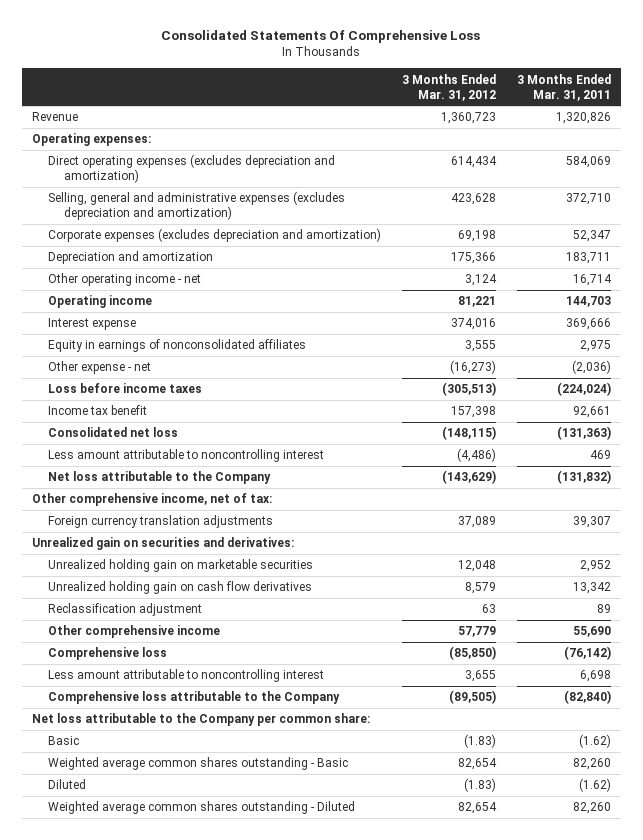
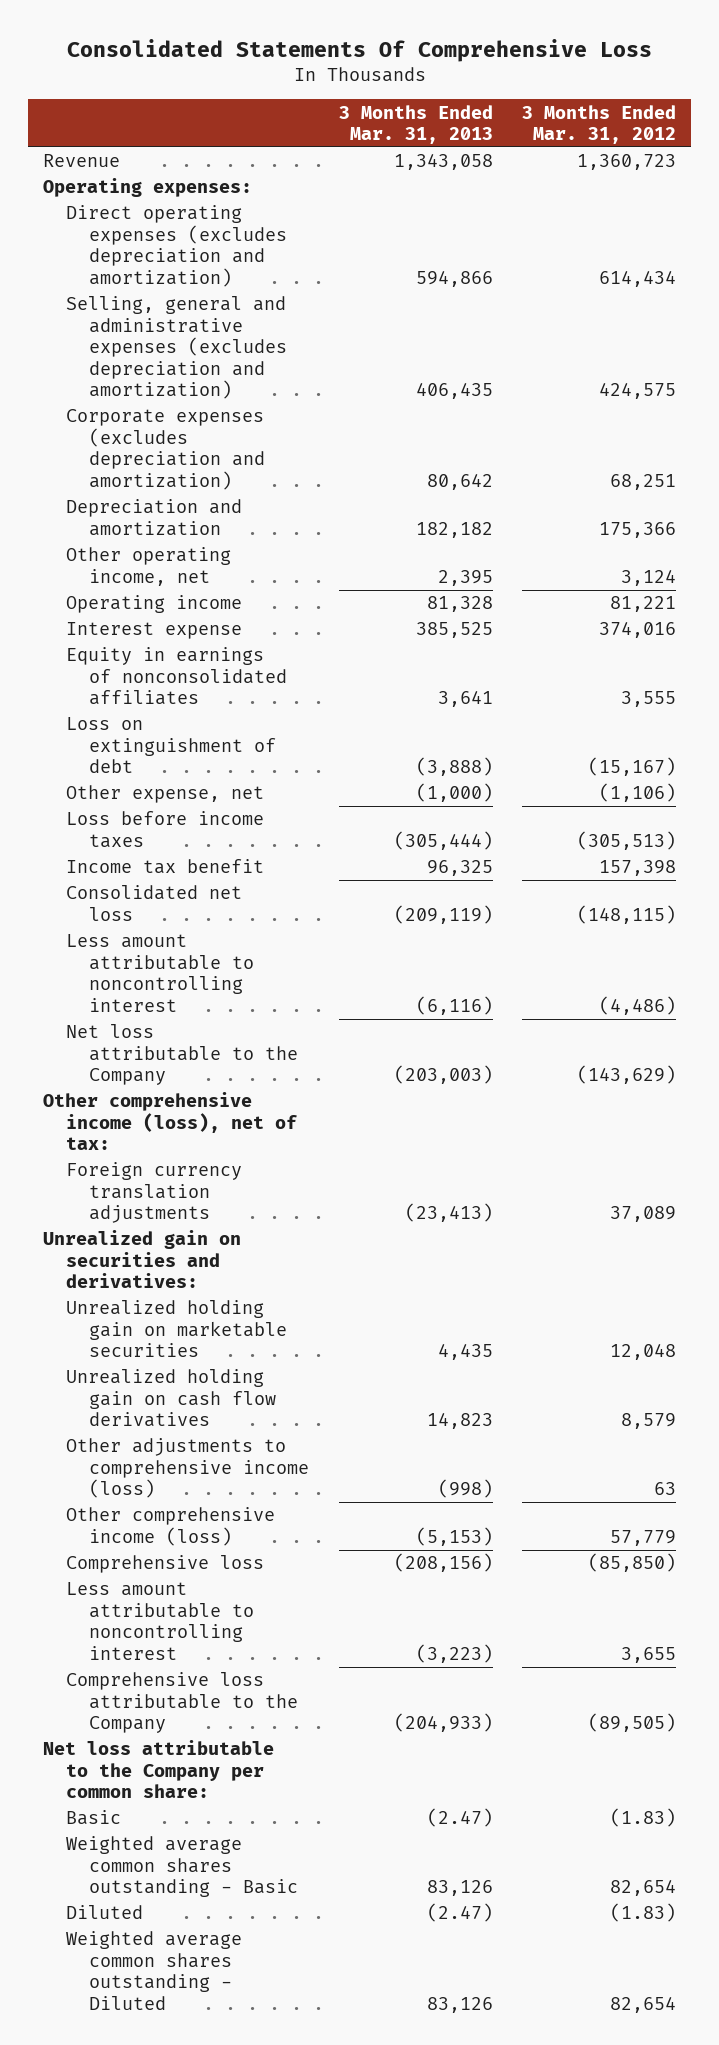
[516,73,611,101] 3 Months Ended Mar. 31, 2011 -> none
none -> [338,104,493,144] 3 Months Ended Mar. 31, 2013
[450,193,496,206] 423,628 -> [599,383,677,400] 424,575
[457,230,496,243] 69,198 -> [610,473,677,490] 68,251
[48,273,202,287] Other operating income - net -> [66,547,232,586] Other operating income, net
none -> [66,717,277,774] Loss on extinguishment of debt
[48,361,152,375] Other expense - net -> [66,785,265,804] Other expense, net
[449,360,496,375] (16,273) -> [599,783,677,803] (1,106)
[32,493,273,507] Other comprehensive income, net of tax: -> [43,1092,298,1151] Other comprehensive income (loss), net of tax:
[48,603,203,617] Reclassification adjustment -> none
none -> [66,1438,310,1499] Other adjustments to comprehensive income (loss)
[48,625,221,639] Other comprehensive income -> [66,1507,276,1546] Other comprehensive income (loss)

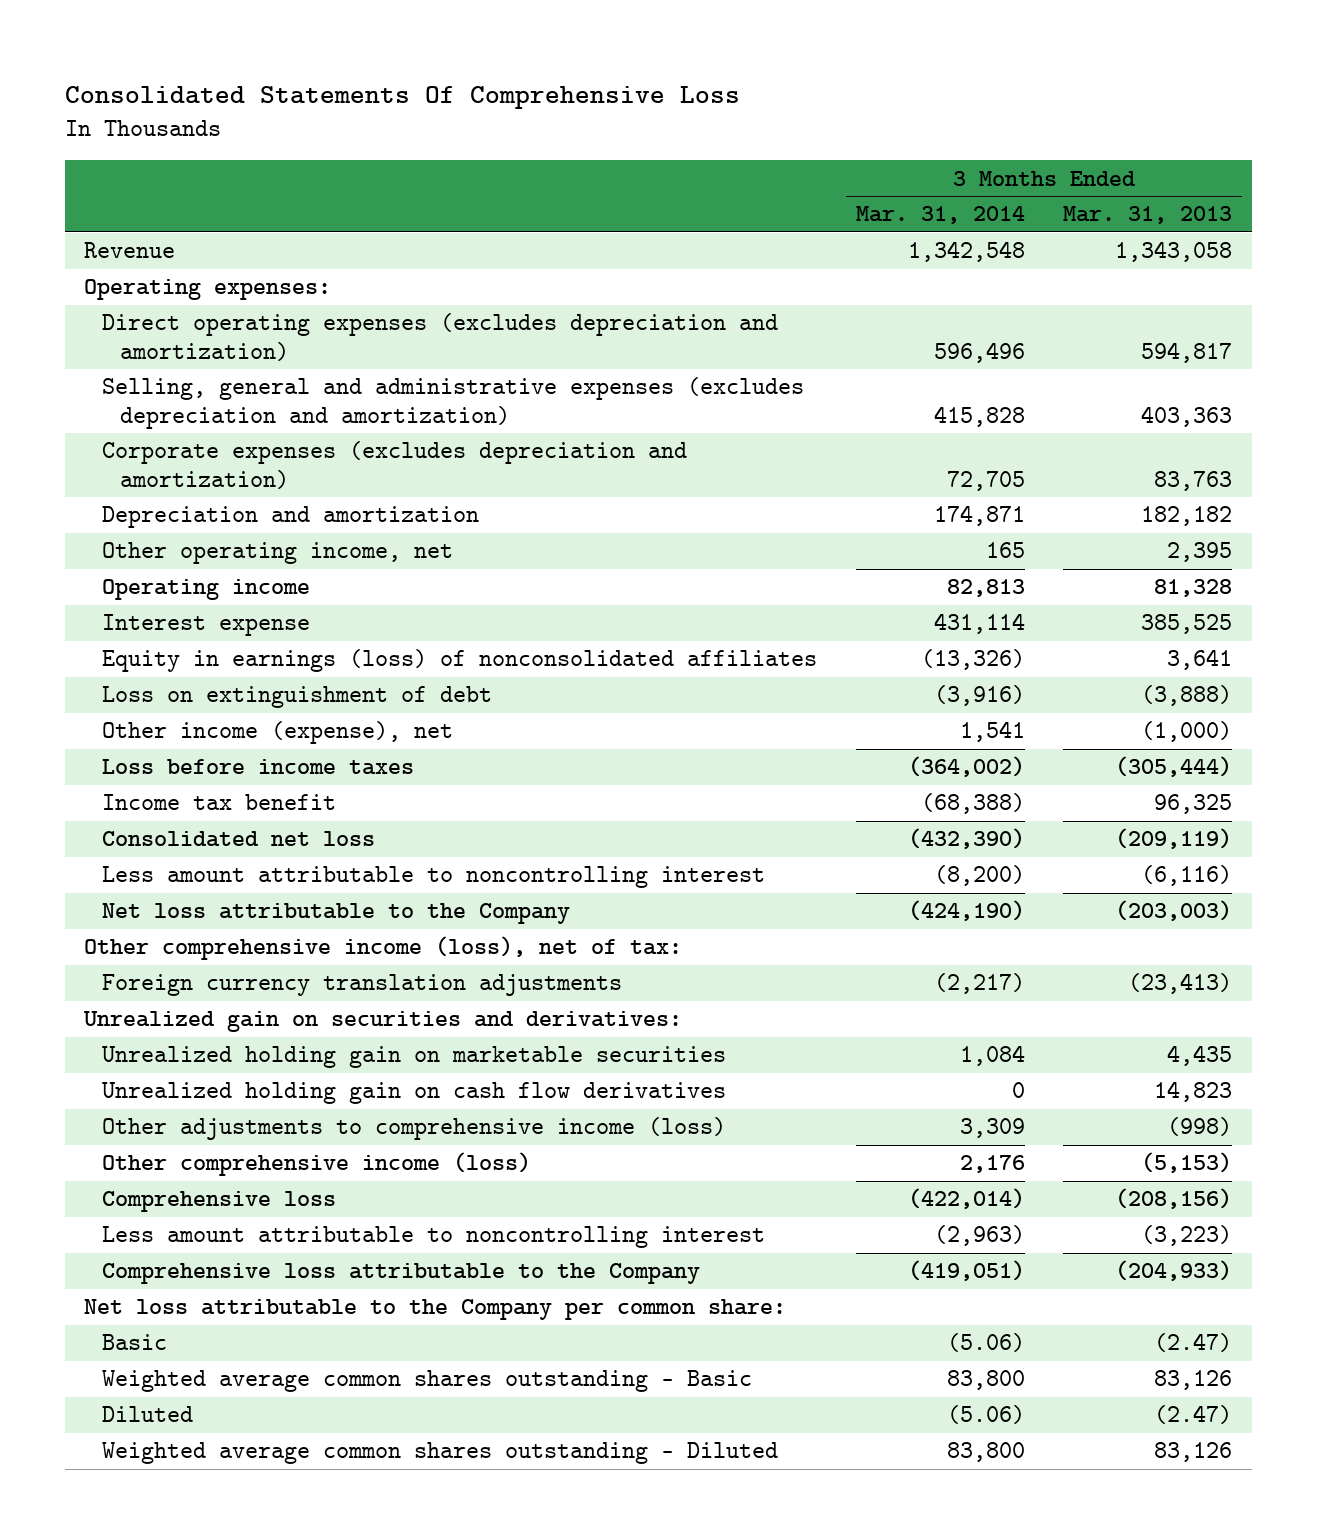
[522,104,677,144] 3 Months Ended Mar. 31, 2012 -> none
none -> [855,206,1025,225] Mar. 31, 2014
[415,270,493,287] 594,866 -> [1141,341,1233,363] 594,817
[415,383,493,400] 406,435 -> [1141,405,1233,427] 403,363
[426,473,493,490] 80,642 -> [1154,470,1233,491] 83,763
[66,647,288,706] Equity in earnings of nonconsolidated affiliates -> [102,649,818,673] Equity in earnings (loss) of nonconsolidated affiliates
[66,785,265,804] Other expense, net -> [102,721,454,745] Other income (expense), net

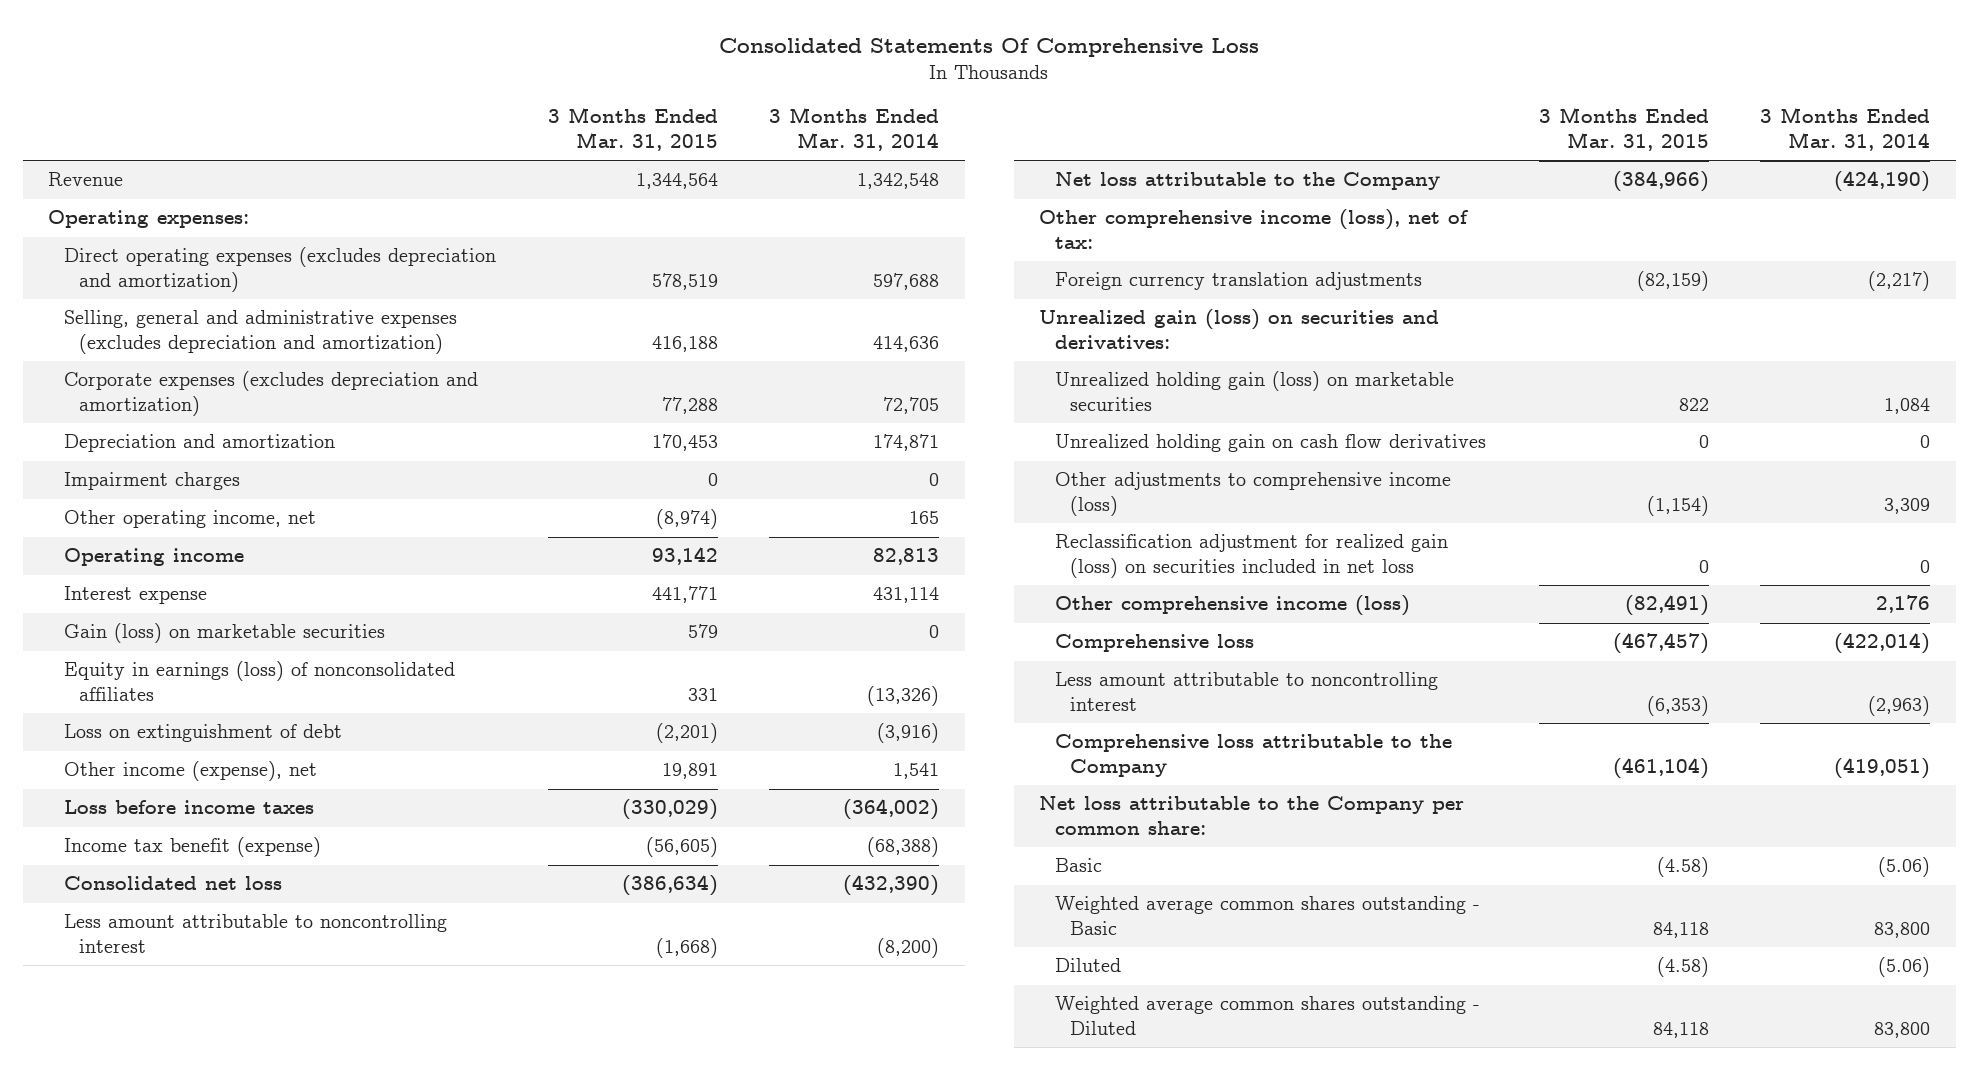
[1063,206,1233,225] Mar. 31, 2013 -> none
none -> [547,107,718,151] 3 Months Ended Mar. 31, 2015
[933,341,1025,363] 596,496 -> [873,272,940,290] 597,688
[933,405,1025,427] 415,828 -> [873,335,940,352] 414,636
none -> [63,472,240,491] Impairment charges
none -> [63,623,385,644] Gain (loss) on marketable securities
[102,794,337,811] Income tax benefit -> [63,837,321,858] Income tax benefit (expense)
[83,1011,683,1033] Unrealized gain on securities and derivatives: -> [1039,309,1440,349] Unrealized gain (loss) on securities and derivatives:
[102,1046,727,1069] Unrealized holding gain on marketable securities -> [1054,371,1454,411] Unrealized holding gain (loss) on marketable securities
none -> [1054,534,1448,578] Reclassification adjustment for realized gain (loss) on securities included in net loss

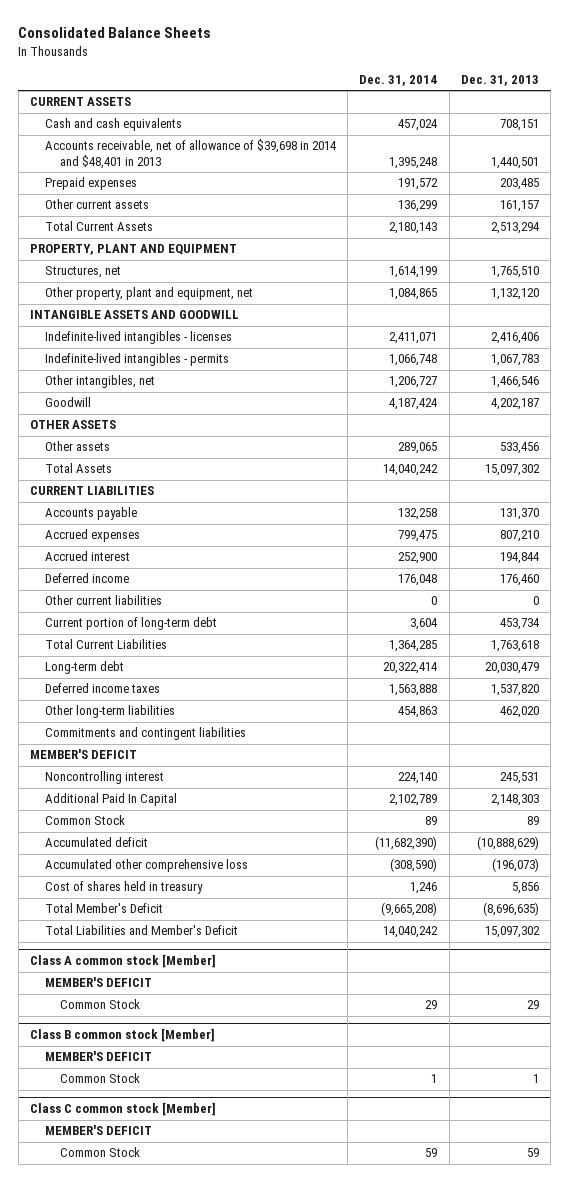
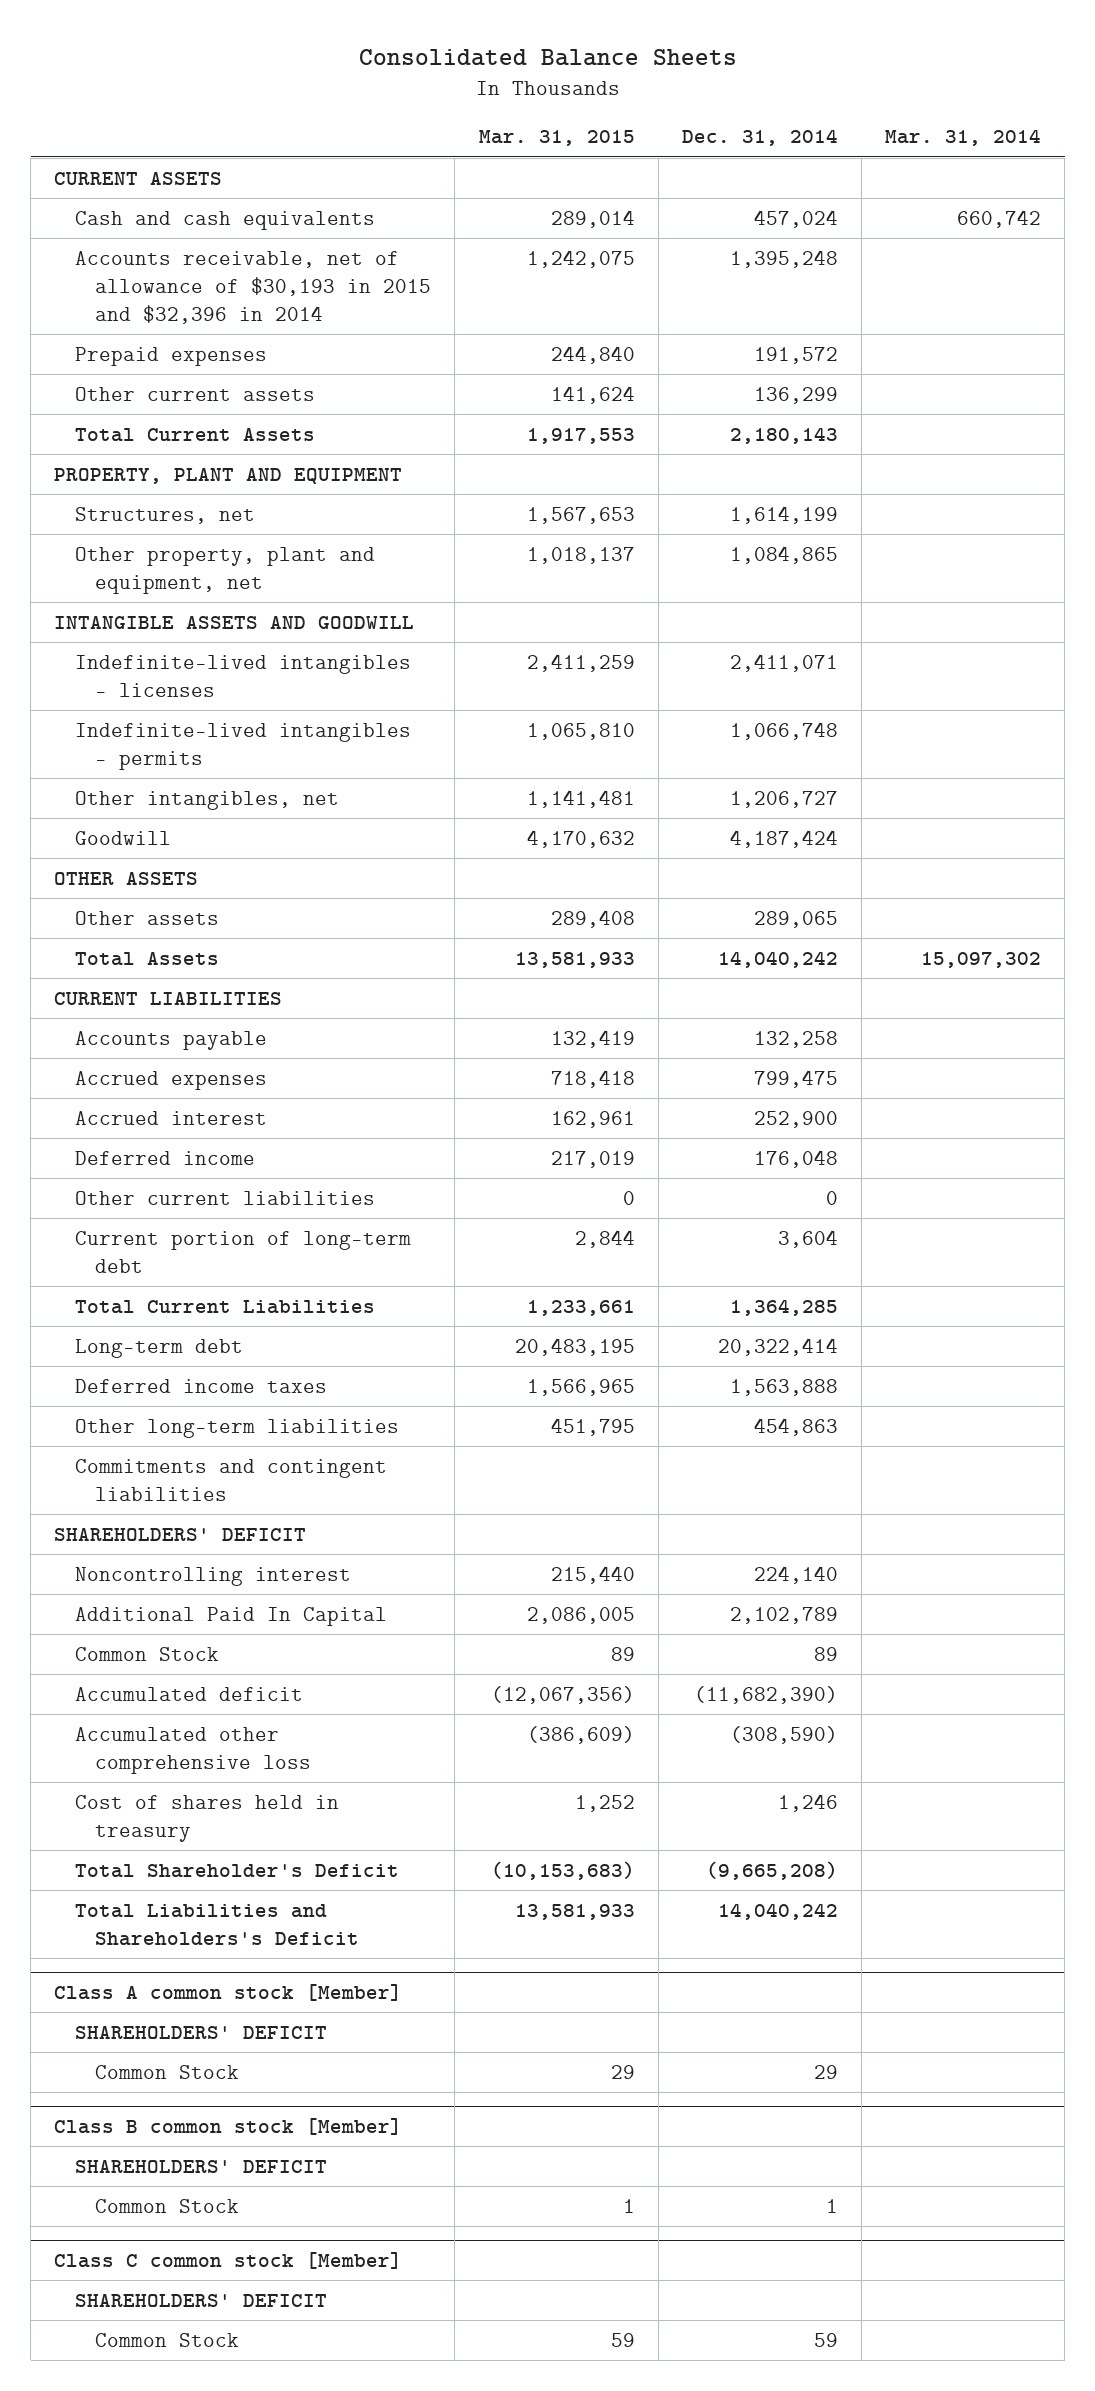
[460,75,539,87] Dec. 31, 2013 -> none
none -> [478,130,635,147] Mar. 31, 2015
none -> [885,129,1042,147] Mar. 31, 2014
[45,139,338,170] Accounts receivable, net of allowance of $39,698 in 2014 and $48,401 in 2013 -> [74,250,432,324] Accounts receivable, net of allowance of $30,193 in 2015 and $32,396 in 2014
[30,749,138,760] MEMBER'S DEFICIT -> [54,1527,307,1541] SHAREHOLDERS' DEFICIT
[45,903,164,914] Total Member's Deficit -> [74,1863,399,1878] Total Shareholder's Deficit
[45,925,239,936] Total Liabilities and Member's Deficit -> [74,1903,360,1946] Total Liabilities and Shareholders's Deficit
[45,977,153,988] MEMBER'S DEFICIT -> [74,2025,327,2039] SHAREHOLDERS' DEFICIT
[45,1051,153,1062] MEMBER'S DEFICIT -> [74,2159,327,2173] SHAREHOLDERS' DEFICIT
[45,1125,153,1136] MEMBER'S DEFICIT -> [74,2293,327,2307] SHAREHOLDERS' DEFICIT

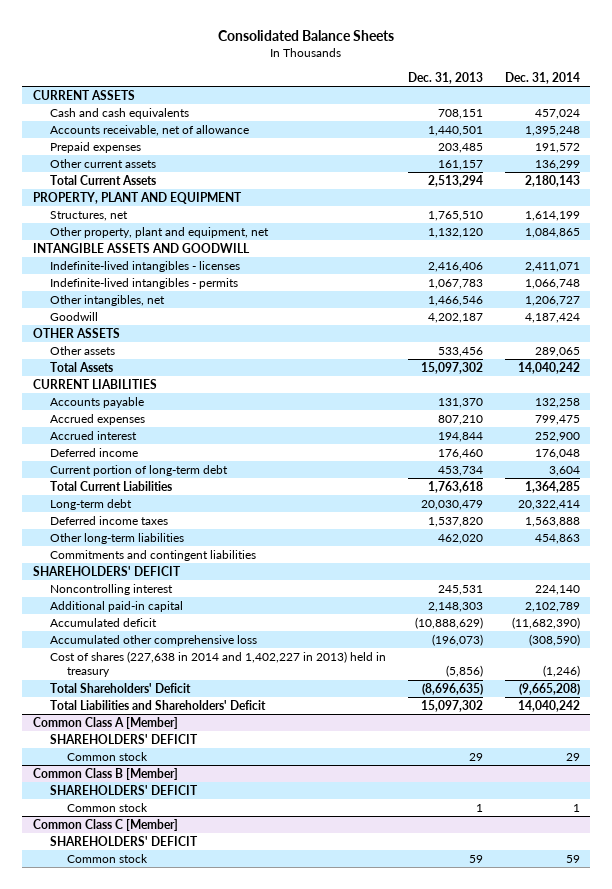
[478,130,635,147] Mar. 31, 2015 -> none
[885,129,1042,147] Mar. 31, 2014 -> none
none -> [407,72,483,85] Dec. 31, 2013
[74,250,432,324] Accounts receivable, net of allowance of $30,193 in 2015 and $32,396 in 2014 -> [49,125,249,137] Accounts receivable, net of allowance
[74,1190,375,1205] Other current liabilities -> none
[74,1646,219,1661] Common Stock -> none
[74,1606,387,1626] Additional Paid In Capital -> [49,601,183,613] Additional paid-in capital
[74,1794,339,1842] Cost of shares held in treasury -> [49,651,386,678] Cost of shares (227,638 in 2014 and 1,402,227 in 2013) held in treasury
[777,1793,838,1812] 1,246 -> [542,665,580,678] (1,246)
[74,1863,399,1878] Total Shareholder's Deficit -> [49,683,191,694] Total Shareholders' Deficit
[74,1903,360,1946] Total Liabilities and Shareholders's Deficit -> [49,700,266,711] Total Liabilities and Shareholders' Deficit
[54,1983,403,2001] Class A common stock [Member] -> [32,717,178,730] Common Class A [Member]
[95,2064,240,2079] Common Stock -> [66,752,148,762] Common stock
[54,2117,403,2135] Class B common stock [Member] -> [32,768,178,781] Common Class B [Member]
[95,2198,240,2213] Common Stock -> [66,803,148,813] Common stock
[54,2251,403,2269] Class C common stock [Member] -> [32,819,178,832] Common Class C [Member]
[95,2332,240,2347] Common Stock -> [66,854,148,864] Common stock

